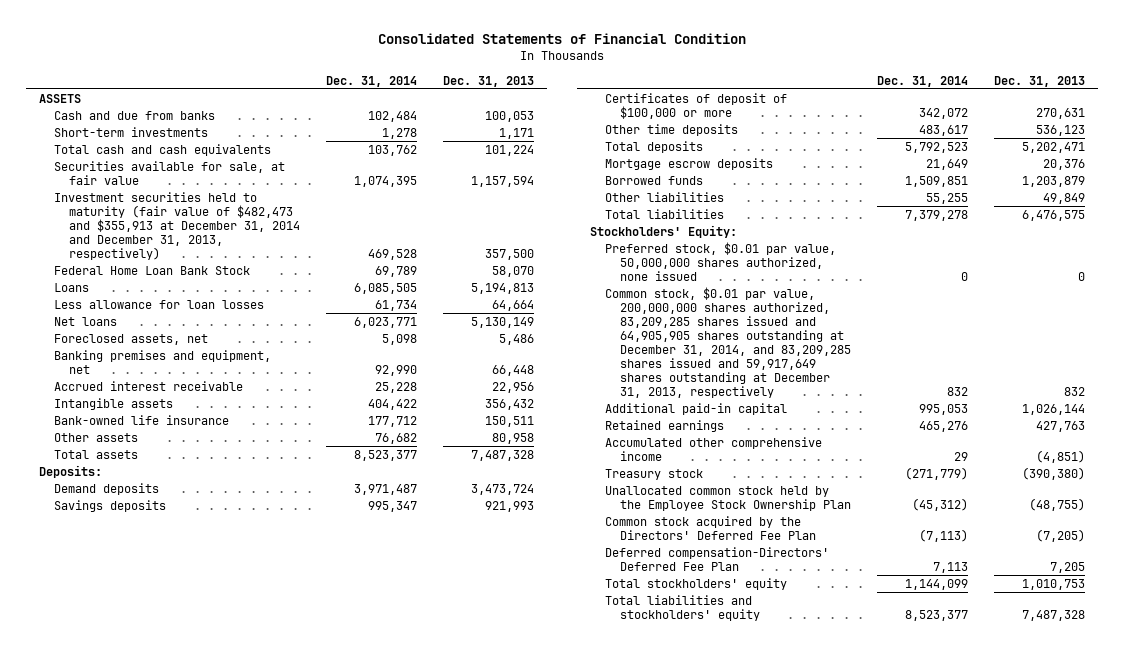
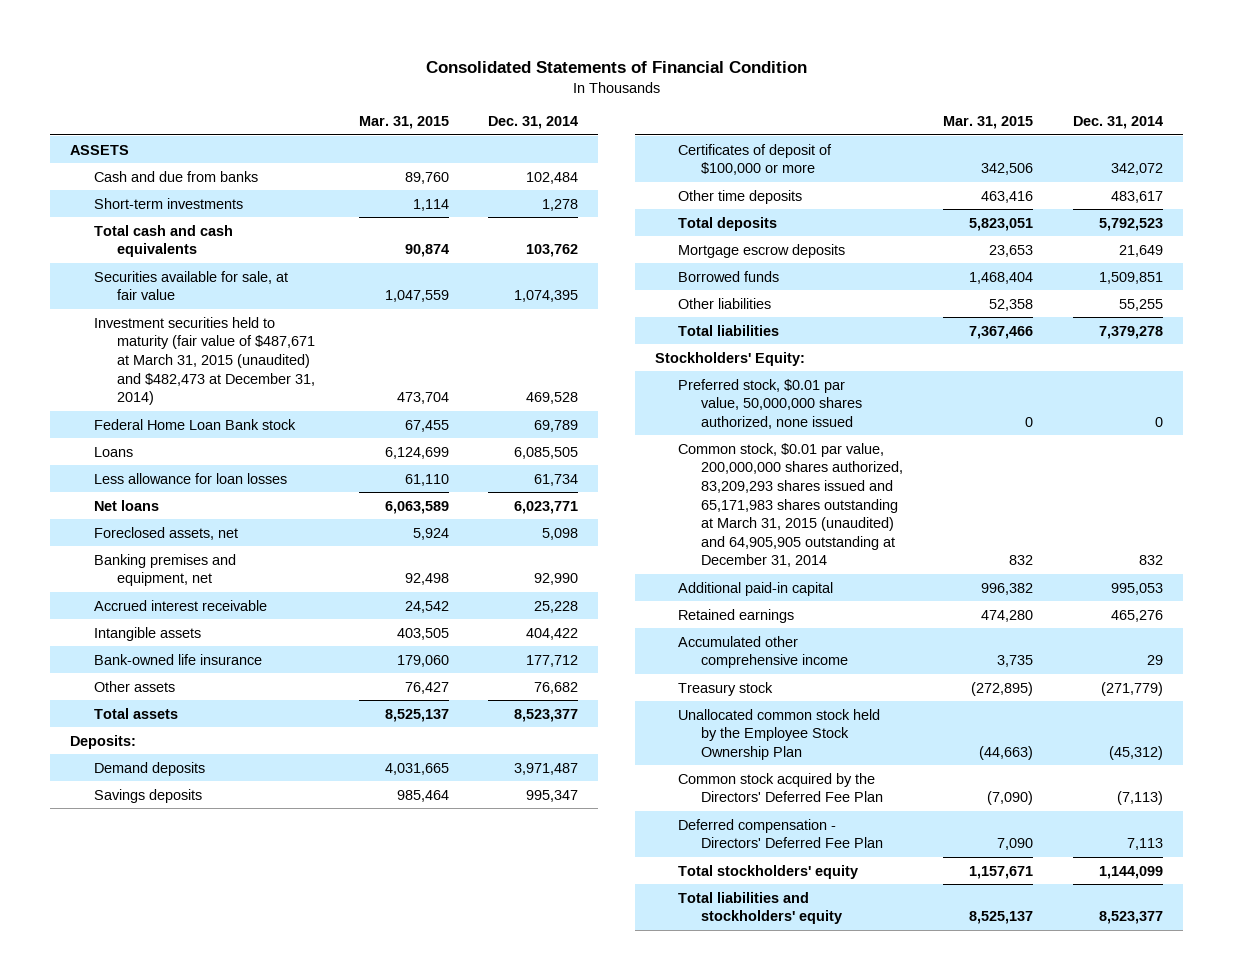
[443,75,535,87] Dec. 31, 2013 -> none
none -> [358,115,449,129] Mar. 31, 2015
[53,191,301,261] Investment securities held to maturity (fair value of $482,473 and $355,913 at December 31, 2014 and December 31, 2013, respectively) -> [93,316,315,406] Investment securities held to maturity (fair value of $487,671 at March 31, 2015 (unaudited) and $482,473 at December 31, 2014)
[53,265,250,275] Federal Home Loan Bank Stock -> [93,418,296,430] Federal Home Loan Bank stock
[604,286,852,399] Common stock, $0.01 par value, 200,000,000 shares authorized, 83,209,285 shares issued and 64,905,905 shares outstanding at December 31, 2014, and 83,209,285 shares issued and 59,917,649 shares outstanding at December 31, 2013, respectively -> [678,442,904,568] Common stock, $0.01 par value, 200,000,000 shares authorized, 83,209,293 shares issued and 65,171,983 shares outstanding at March 31, 2015 (unaudited) and 64,905,905 outstanding at December 31, 2014
[604,546,829,571] Deferred compensation-Directors' Deferred Fee Plan -> [678,818,884,849] Deferred compensation - Directors' Deferred Fee Plan

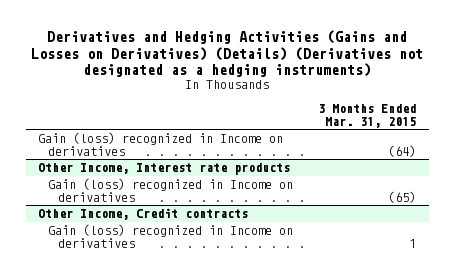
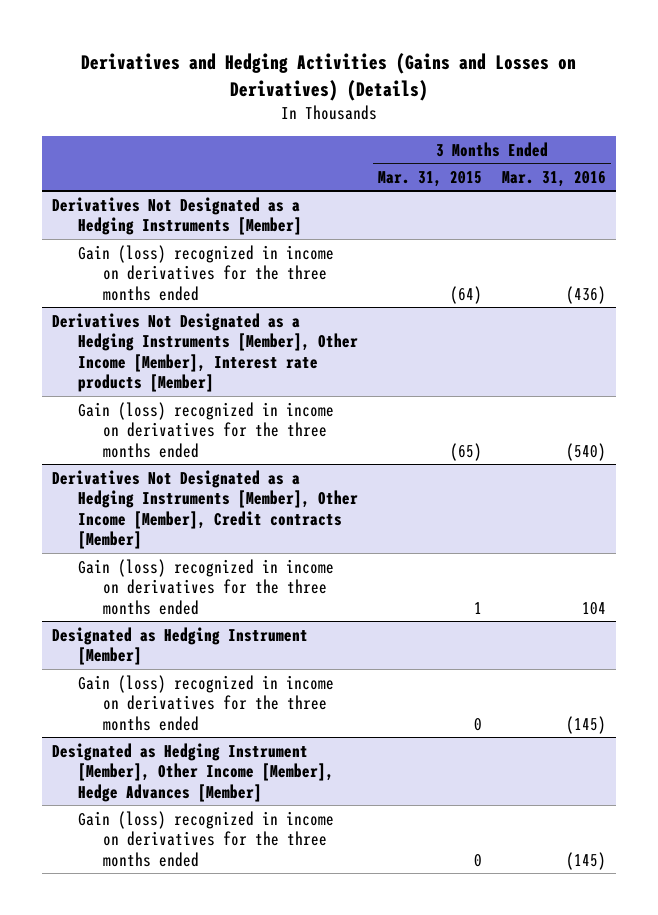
[31,30,424,78] Derivatives and Hedging Activities (Gains and Losses on Derivatives) (Details) (Derivatives not designated as a hedging instruments) -> [81,53,577,101] Derivatives and Hedging Activities (Gains and Losses on Derivatives) (Details)
none -> [501,170,606,187] Mar. 31, 2016
[38,163,291,176] Other Income, Interest rate products -> none
[38,208,249,221] Other Income, Credit contracts -> none
none -> [52,196,302,236] Derivatives Not Designated as a Hedging Instruments [Member]
[38,132,284,156] Gain (loss) recognized in Income on derivatives -> [77,244,334,301] Gain (loss) recognized in income on derivatives for the three months ended
none -> [52,312,358,393] Derivatives Not Designated as a Hedging Instruments [Member], Other Income [Member], Interest rate products [Member]
[47,178,293,202] Gain (loss) recognized in Income on derivatives -> [77,401,334,458] Gain (loss) recognized in income on derivatives for the three months ended
none -> [52,469,358,550] Derivatives Not Designated as a Hedging Instruments [Member], Other Income [Member], Credit contracts [Member]
[47,224,293,248] Gain (loss) recognized in Income on derivatives -> [77,558,334,615] Gain (loss) recognized in income on derivatives for the three months ended
none -> [52,626,309,666] Designated as Hedging Instrument [Member]
none -> [77,674,334,731] Gain (loss) recognized in income on derivatives for the three months ended
none -> [52,742,334,802] Designated as Hedging Instrument [Member], Other Income [Member], Hedge Advances [Member]
none -> [77,810,334,867] Gain (loss) recognized in income on derivatives for the three months ended

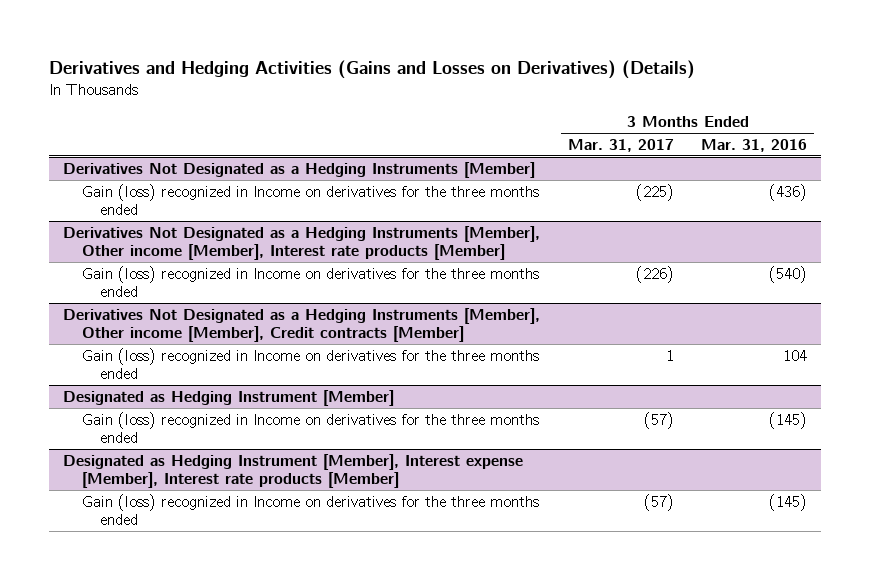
[377,170,482,187] Mar. 31, 2015 -> none
none -> [567,138,674,152] Mar. 31, 2017
[77,244,334,301] Gain (loss) recognized in income on derivatives for the three months ended -> [81,183,539,216] Gain (loss) recognized in Income on derivatives for the three months ended
[52,312,358,393] Derivatives Not Designated as a Hedging Instruments [Member], Other Income [Member], Interest rate products [Member] -> [63,225,541,261] Derivatives Not Designated as a Hedging Instruments [Member], Other income [Member], Interest rate products [Member]
[77,401,334,458] Gain (loss) recognized in income on derivatives for the three months ended -> [81,265,539,298] Gain (loss) recognized in Income on derivatives for the three months ended
[52,469,358,550] Derivatives Not Designated as a Hedging Instruments [Member], Other Income [Member], Credit contracts [Member] -> [63,307,541,343] Derivatives Not Designated as a Hedging Instruments [Member], Other income [Member], Credit contracts [Member]
[77,558,334,615] Gain (loss) recognized in income on derivatives for the three months ended -> [81,347,539,380] Gain (loss) recognized in Income on derivatives for the three months ended
[52,742,334,802] Designated as Hedging Instrument [Member], Other Income [Member], Hedge Advances [Member] -> none
[77,674,334,731] Gain (loss) recognized in income on derivatives for the three months ended -> [81,411,539,444] Gain (loss) recognized in Income on derivatives for the three months ended
none -> [63,453,524,489] Designated as Hedging Instrument [Member], Interest expense [Member], Interest rate products [Member]
[77,810,334,867] Gain (loss) recognized in income on derivatives for the three months ended -> [81,493,539,526] Gain (loss) recognized in Income on derivatives for the three months ended

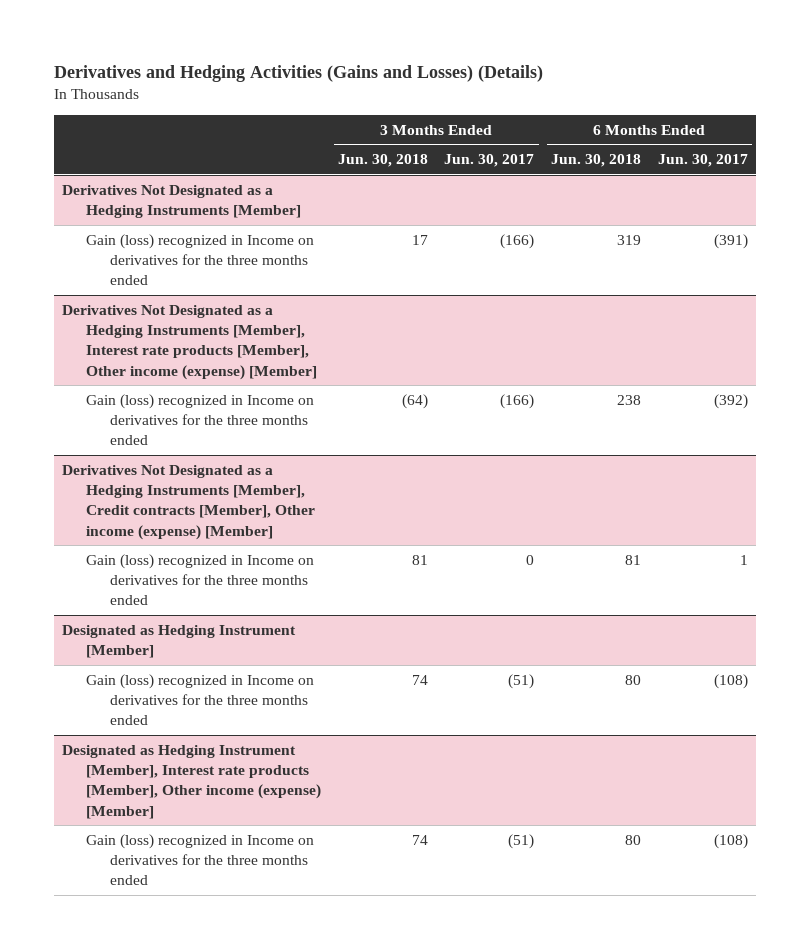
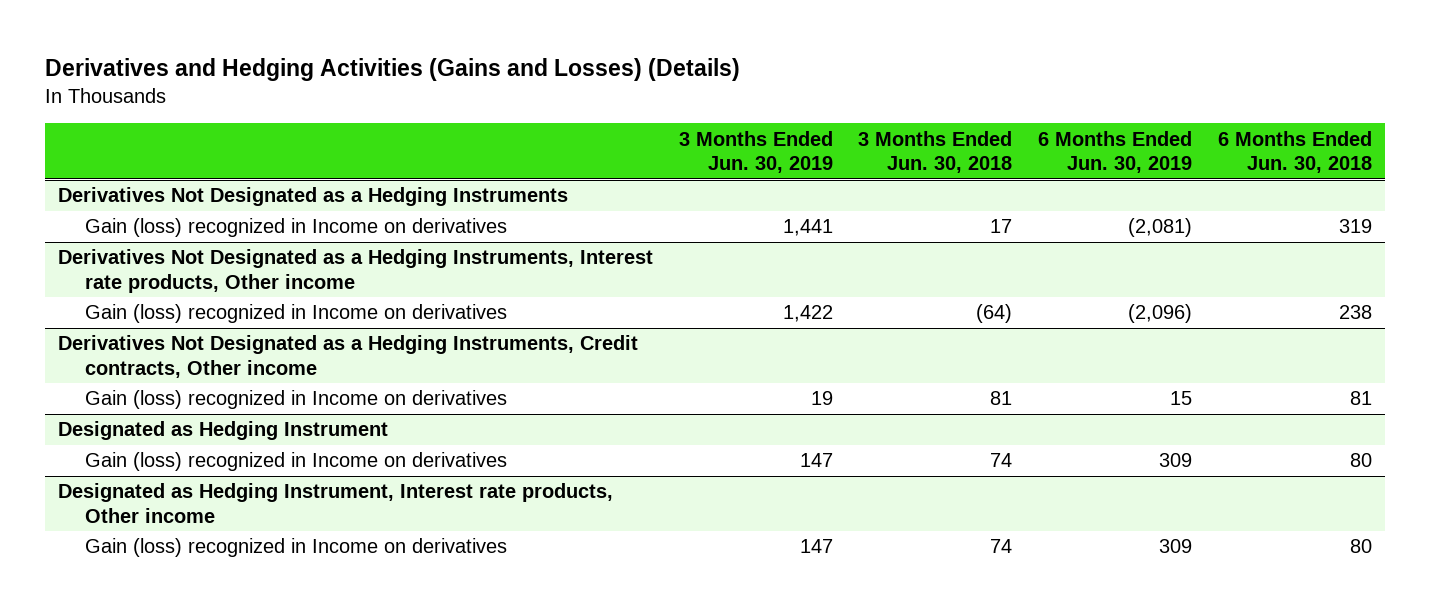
[444,154,535,168] Jun. 30, 2017 -> none
[657,154,748,168] Jun. 30, 2017 -> none
none -> [678,130,833,174] 3 Months Ended Jun. 30, 2019
none -> [1038,130,1193,174] 6 Months Ended Jun. 30, 2019
[62,184,302,219] Derivatives Not Designated as a Hedging Instruments [Member] -> [57,187,568,207] Derivatives Not Designated as a Hedging Instruments
[86,233,315,286] Gain (loss) recognized in Income on derivatives for the three months ended -> [84,218,507,238] Gain (loss) recognized in Income on derivatives
[62,304,318,380] Derivatives Not Designated as a Hedging Instruments [Member], Interest rate products [Member], Other income (expense) [Member] -> [57,249,653,293] Derivatives Not Designated as a Hedging Instruments, Interest rate products, Other income
[86,393,315,446] Gain (loss) recognized in Income on derivatives for the three months ended -> [84,304,507,324] Gain (loss) recognized in Income on derivatives
[62,464,316,540] Derivatives Not Designated as a Hedging Instruments [Member], Credit contracts [Member], Other income (expense) [Member] -> [57,335,638,378] Derivatives Not Designated as a Hedging Instruments, Credit contracts, Other income
[86,553,315,606] Gain (loss) recognized in Income on derivatives for the three months ended -> [84,390,507,410] Gain (loss) recognized in Income on derivatives
[62,624,297,659] Designated as Hedging Instrument [Member] -> [57,421,388,441] Designated as Hedging Instrument
[86,673,315,726] Gain (loss) recognized in Income on derivatives for the three months ended -> [84,452,507,472] Gain (loss) recognized in Income on derivatives
[62,744,322,819] Designated as Hedging Instrument [Member], Interest rate products [Member], Other income (expense) [Member] -> [57,483,613,523] Designated as Hedging Instrument, Interest rate products, Other income
[86,833,315,886] Gain (loss) recognized in Income on derivatives for the three months ended -> [84,538,507,558] Gain (loss) recognized in Income on derivatives

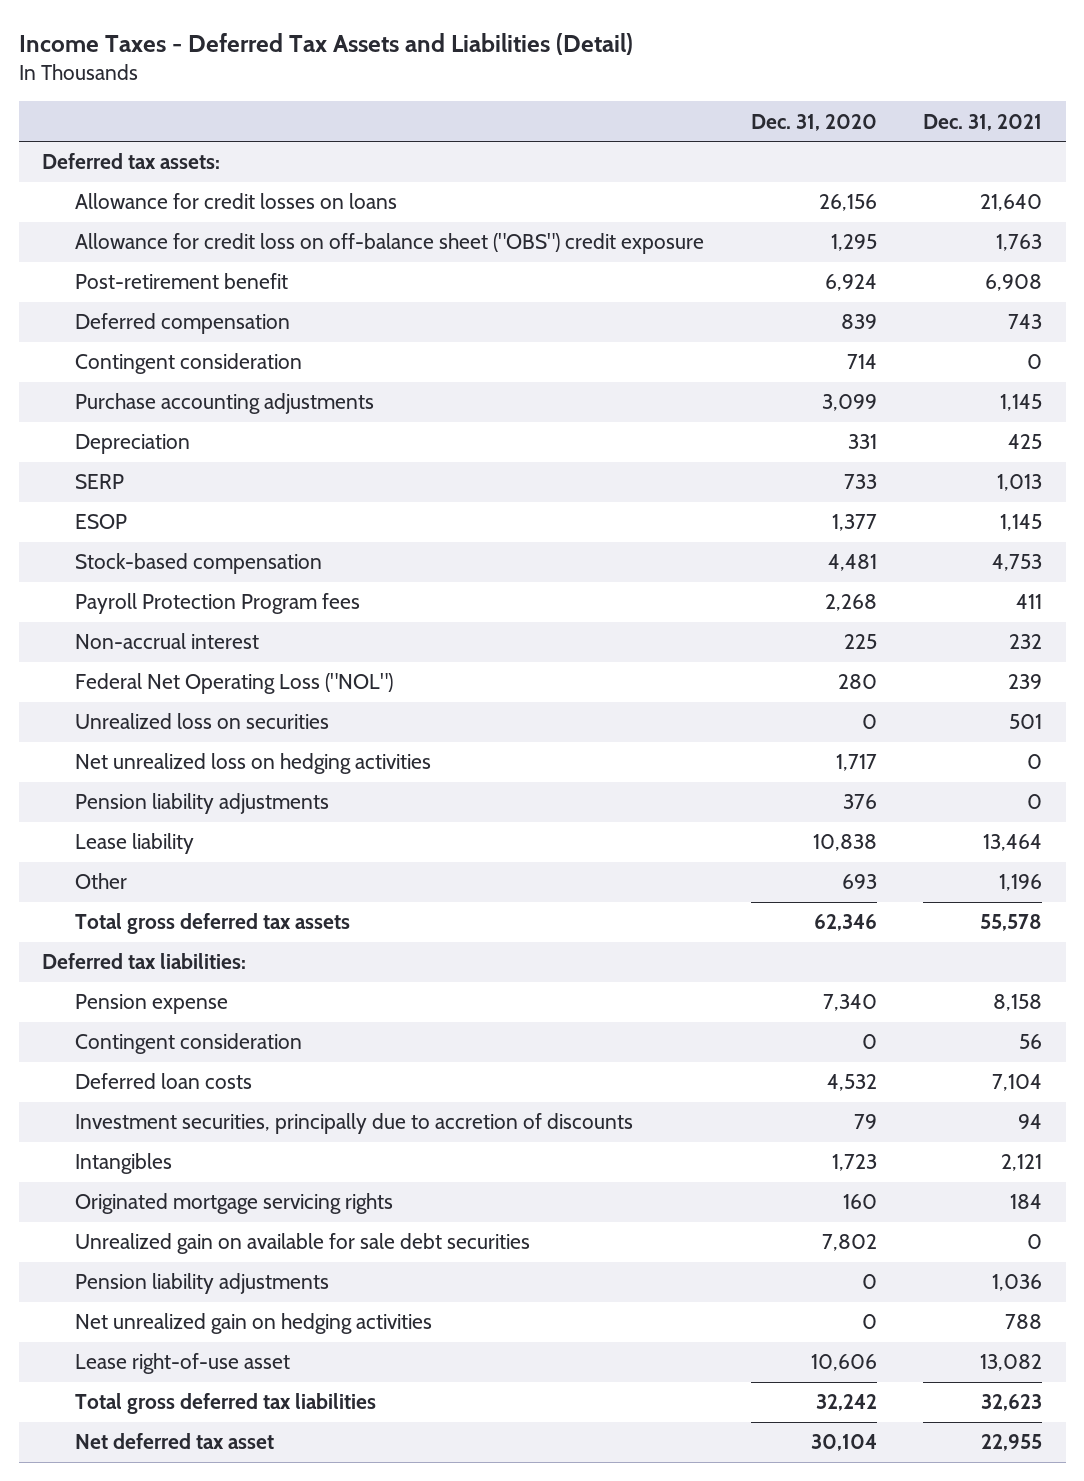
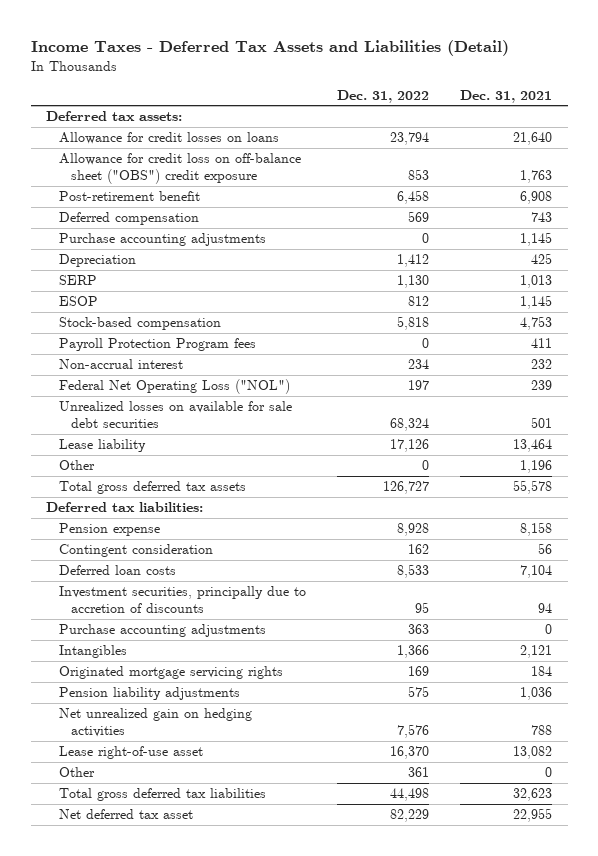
[750,113,877,131] Dec. 31, 2020 -> none
none -> [336,89,429,103] Dec. 31, 2022
[74,353,302,375] Contingent consideration -> none
[74,753,431,775] Net unrealized loss on hedging activities -> none
[74,793,329,815] Pension liability adjustments -> none
[74,713,329,730] Unrealized loss on securities -> [58,401,292,428] Unrealized losses on available for sale debt securities
none -> [58,624,266,638] Purchase accounting adjustments
[74,1233,530,1255] Unrealized gain on available for sale debt securities -> none
none -> [58,767,95,778] Other

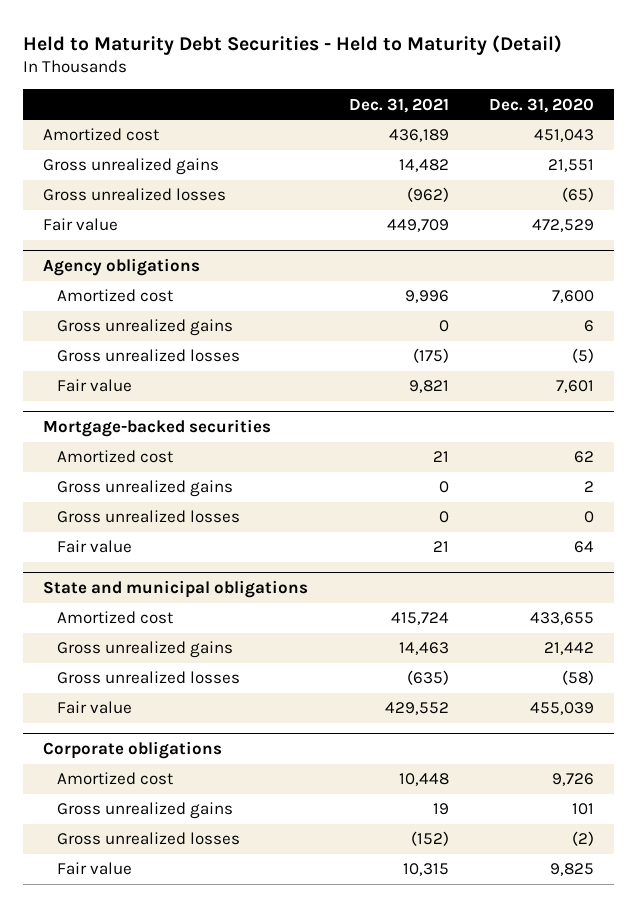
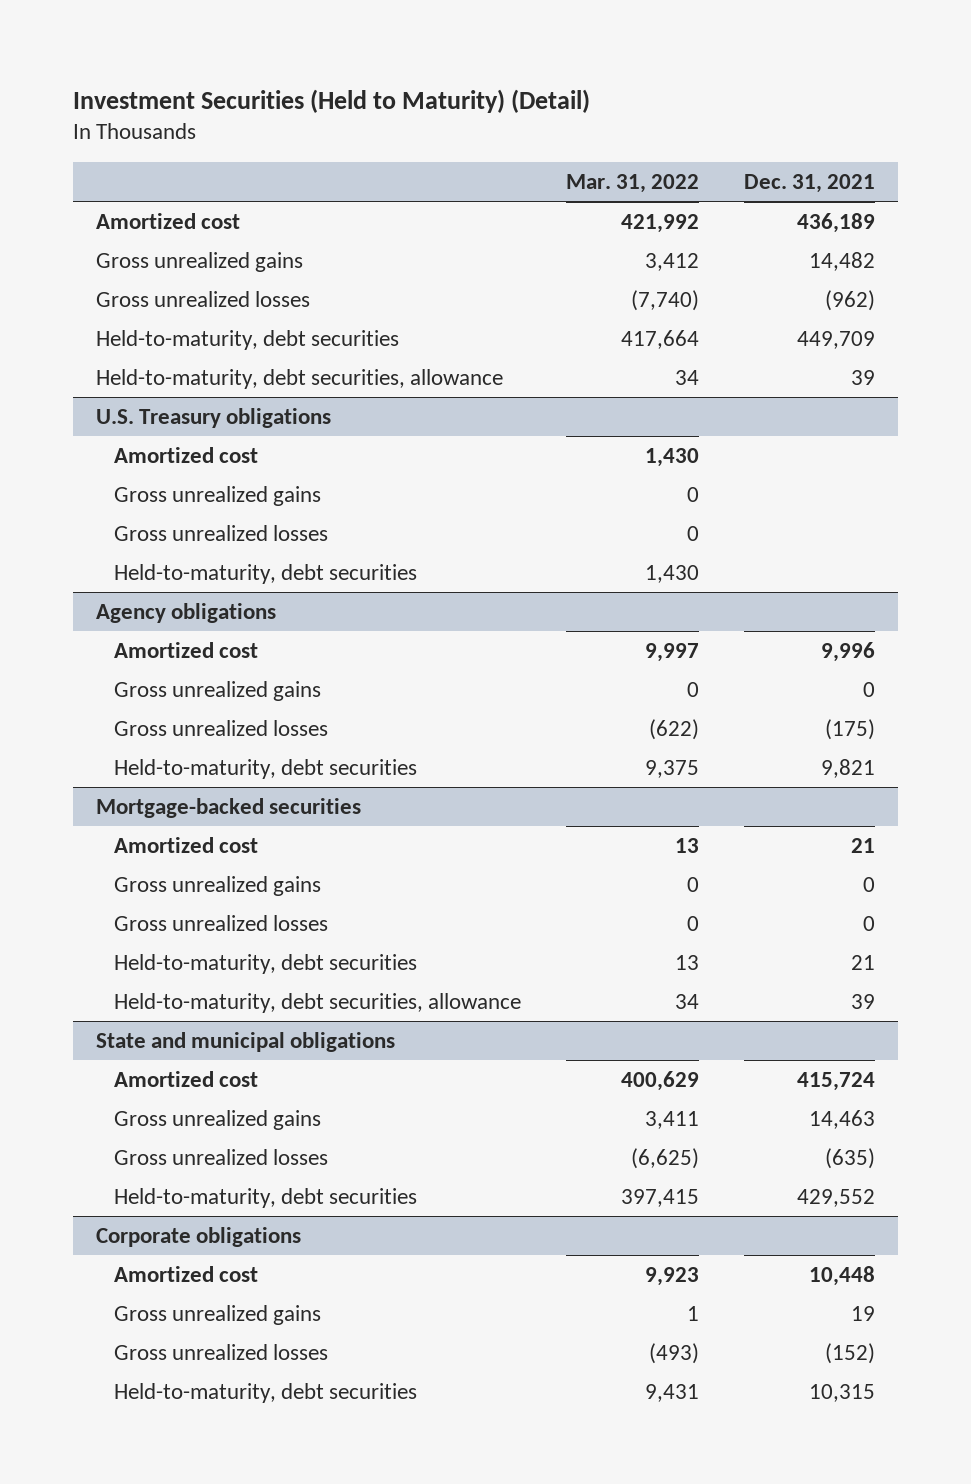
[23,34,563,55] Held to Maturity Debt Securities - Held to Maturity (Detail) -> [73,88,591,113] Investment Securities (Held to Maturity) (Detail)
[488,97,594,113] Dec. 31, 2020 -> none
none -> [566,174,700,194] Mar. 31, 2022
[43,218,119,232] Fair value -> [95,330,399,351] Held-to-maturity, debt securities
none -> [95,369,503,390] Held-to-maturity, debt securities, allowance
none -> [95,408,331,429] U.S. Treasury obligations
none -> [114,447,259,464] Amortized cost
none -> [114,486,322,507] Gross unrealized gains
none -> [114,525,329,542] Gross unrealized losses
none -> [114,564,418,585] Held-to-maturity, debt securities
[56,379,132,393] Fair value -> [114,759,418,780] Held-to-maturity, debt securities
[56,540,132,554] Fair value -> [114,954,418,975] Held-to-maturity, debt securities
none -> [114,993,522,1014] Held-to-maturity, debt securities, allowance
[56,701,132,715] Fair value -> [114,1188,418,1209] Held-to-maturity, debt securities
[56,862,132,876] Fair value -> [114,1383,418,1404] Held-to-maturity, debt securities

